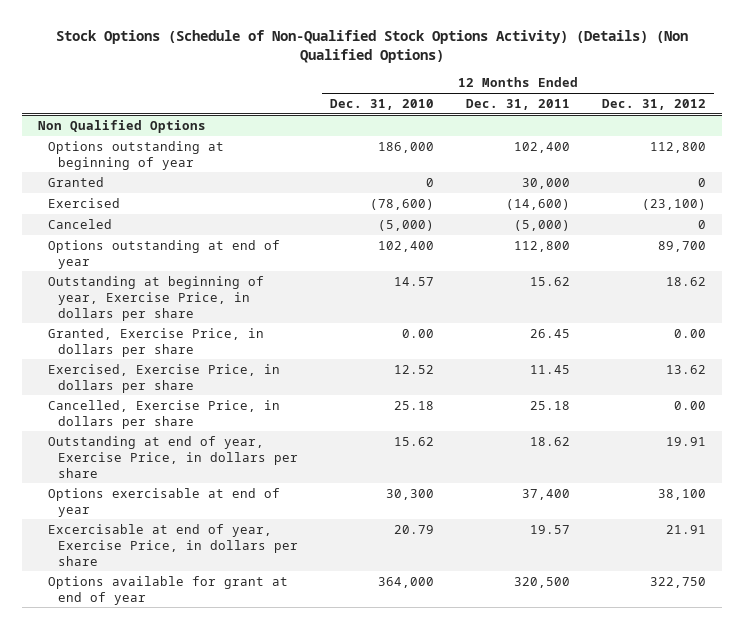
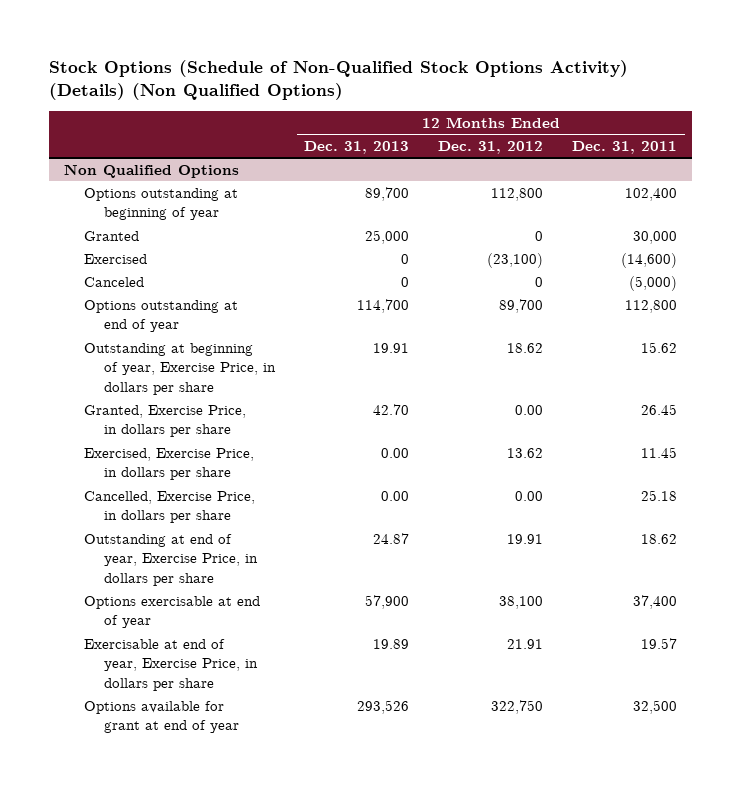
[329,98,434,110] Dec. 31, 2010 -> none
none -> [304,140,410,154] Dec. 31, 2013
[48,523,298,566] Excercisable at end of year, Exercise Price, in dollars per share -> [84,638,259,691] Exercisable at end of year, Exercise Price, in dollars per share
[513,576,570,588] 320,500 -> [633,699,678,714] 32,500

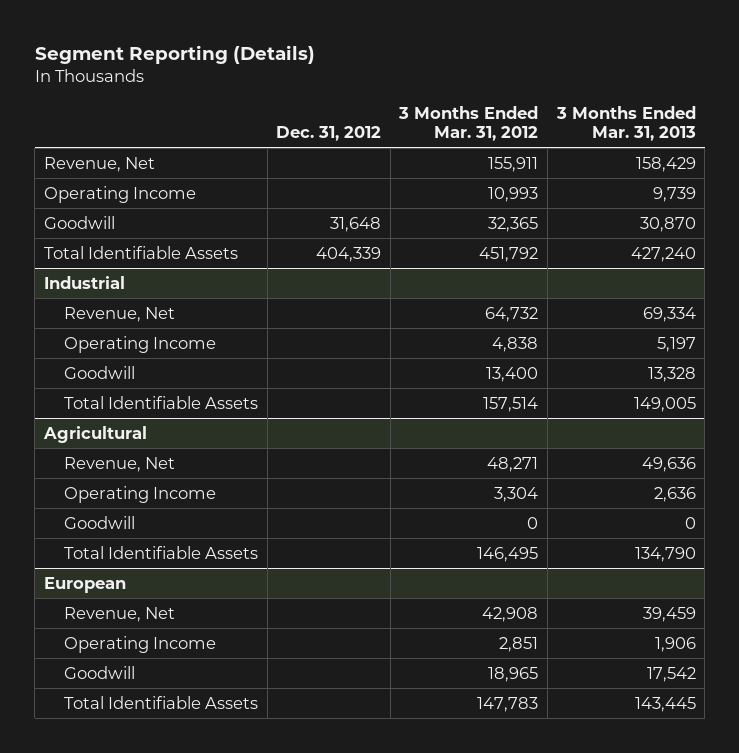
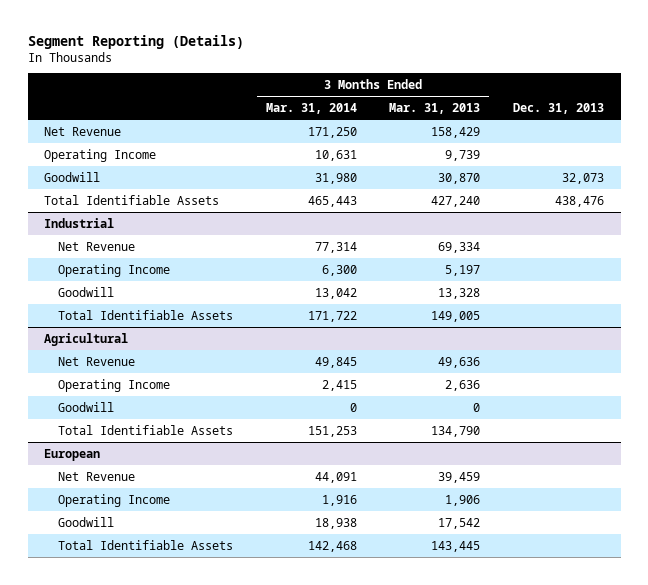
[276,125,382,141] Dec. 31, 2012 -> none
[398,105,539,141] 3 Months Ended Mar. 31, 2012 -> none
none -> [265,102,357,114] Mar. 31, 2014
none -> [513,102,605,114] Dec. 31, 2013
[43,156,155,172] Revenue, Net -> [44,126,122,136] Net Revenue
[63,306,175,322] Revenue, Net -> [57,241,135,251] Net Revenue
[63,456,175,472] Revenue, Net -> [57,356,135,366] Net Revenue
[63,606,175,622] Revenue, Net -> [57,471,135,481] Net Revenue

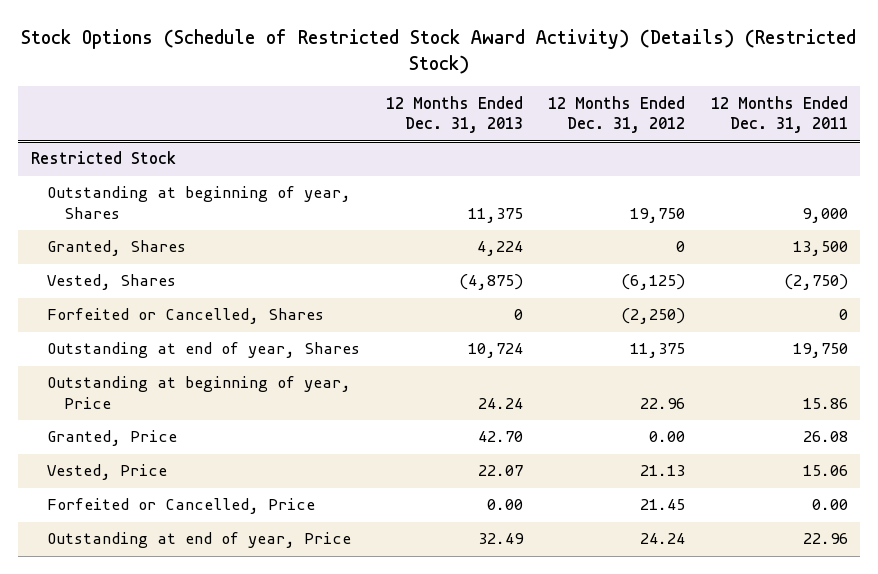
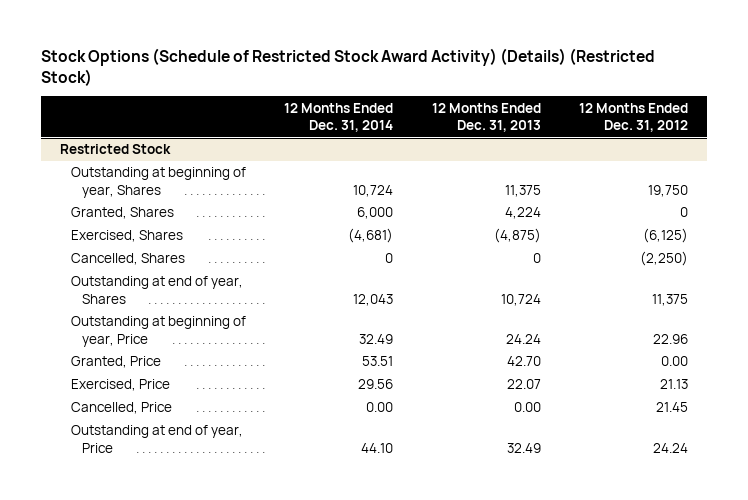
[710,95,848,134] 12 Months Ended Dec. 31, 2011 -> none
none -> [284,102,394,133] 12 Months Ended Dec. 31, 2014
[47,274,177,291] Vested, Shares -> [71,230,184,243] Exercised, Shares
[47,308,325,325] Forfeited or Cancelled, Shares -> [71,253,186,266] Cancelled, Shares
[47,464,168,481] Vested, Price -> [71,379,171,392] Exercised, Price
[47,498,316,515] Forfeited or Cancelled, Price -> [71,402,173,415] Cancelled, Price

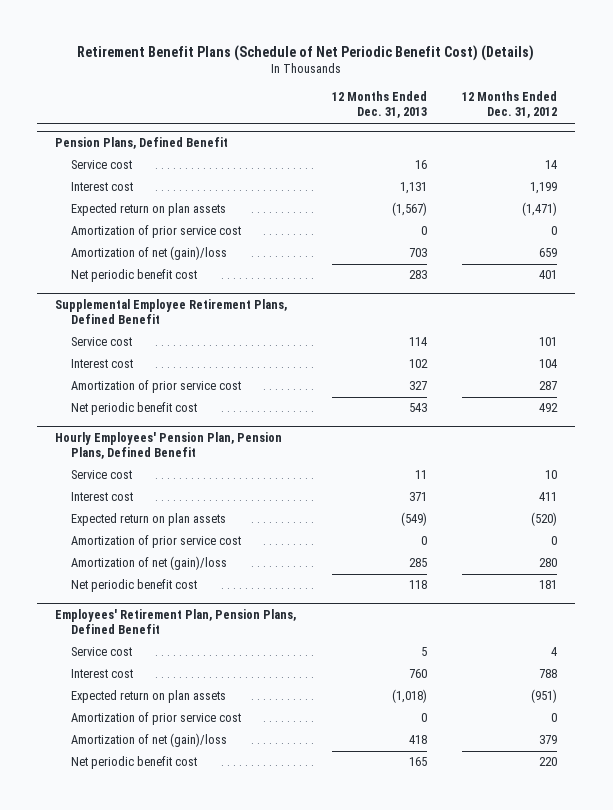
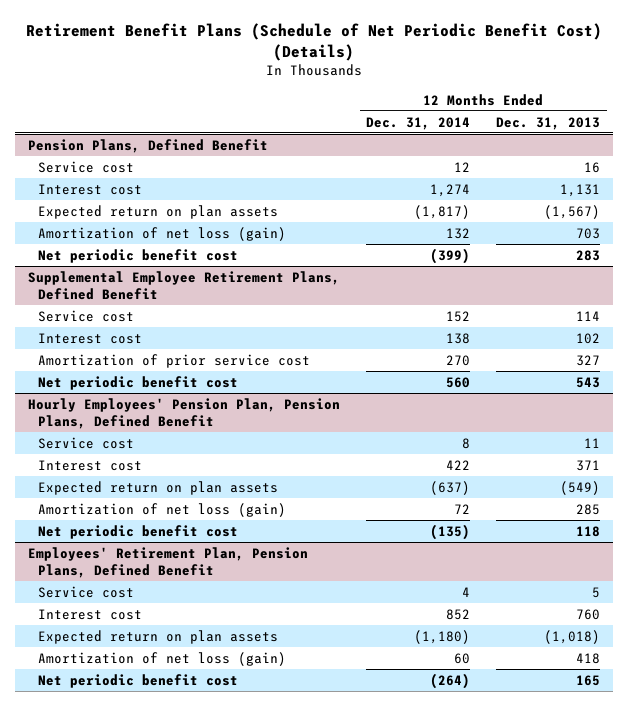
[462,91,558,119] 12 Months Ended Dec. 31, 2012 -> none
none -> [366,116,471,130] Dec. 31, 2014
[71,225,242,239] Amortization of prior service cost -> none
[71,246,228,261] Amortization of net (gain)/loss -> [37,226,286,241] Amortization of net loss (gain)
[71,535,242,549] Amortization of prior service cost -> none
[71,556,228,571] Amortization of net (gain)/loss -> [37,502,286,517] Amortization of net loss (gain)
[71,712,242,726] Amortization of prior service cost -> none
[71,733,228,748] Amortization of net (gain)/loss -> [37,651,286,666] Amortization of net loss (gain)

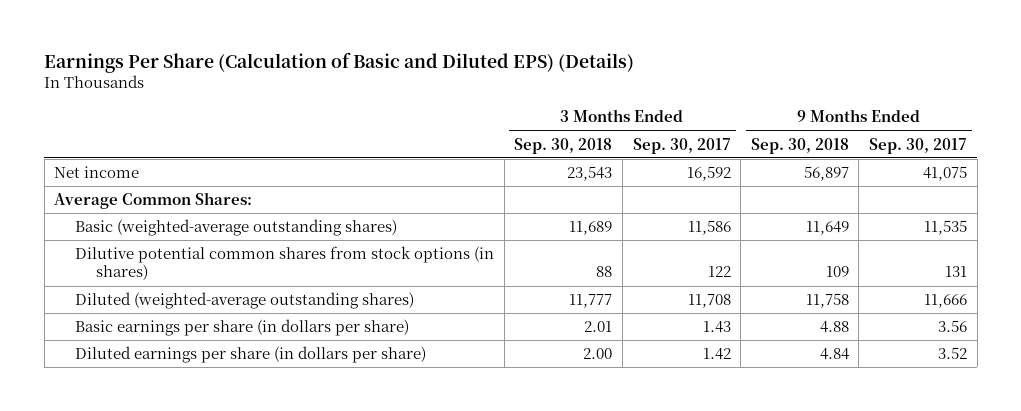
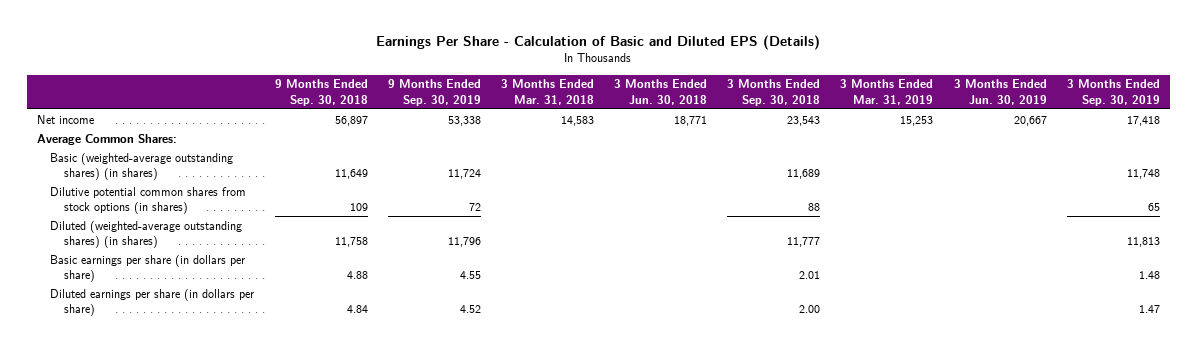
[44,51,635,73] Earnings Per Share (Calculation of Basic and Diluted EPS) (Details) -> [376,34,821,50] Earnings Per Share - Calculation of Basic and Diluted EPS (Details)
[632,137,731,154] Sep. 30, 2017 -> none
[868,137,967,154] Sep. 30, 2017 -> none
none -> [387,79,481,106] 9 Months Ended Sep. 30, 2019
none -> [500,79,594,105] 3 Months Ended Mar. 31, 2018
none -> [614,79,708,105] 3 Months Ended Jun. 30, 2018
none -> [840,79,934,105] 3 Months Ended Mar. 31, 2019
none -> [953,79,1047,105] 3 Months Ended Jun. 30, 2019
none -> [1066,79,1160,106] 3 Months Ended Sep. 30, 2019
[75,219,398,237] Basic (weighted-average outstanding shares) -> [50,152,234,181] Basic (weighted-average outstanding shares) (in shares)
[75,292,415,310] Diluted (weighted-average outstanding shares) -> [50,220,243,249] Diluted (weighted-average outstanding shares) (in shares)

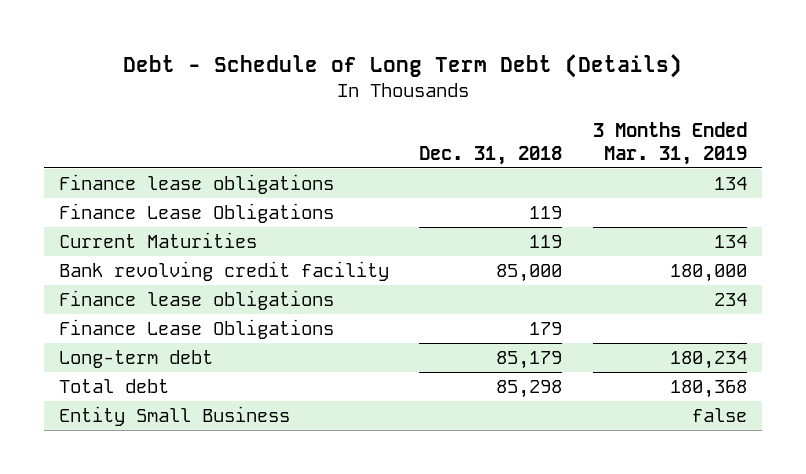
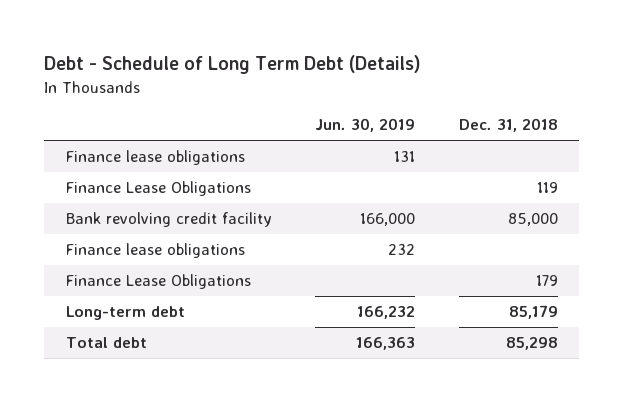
[592,121,747,165] 3 Months Ended Mar. 31, 2019 -> none
none -> [315,118,416,133] Jun. 30, 2019
[59,231,258,248] Current Maturities -> none
[59,405,291,426] Entity Small Business -> none

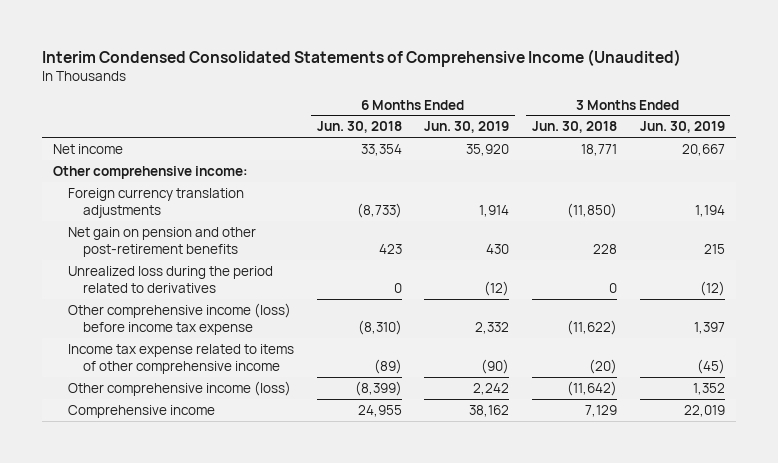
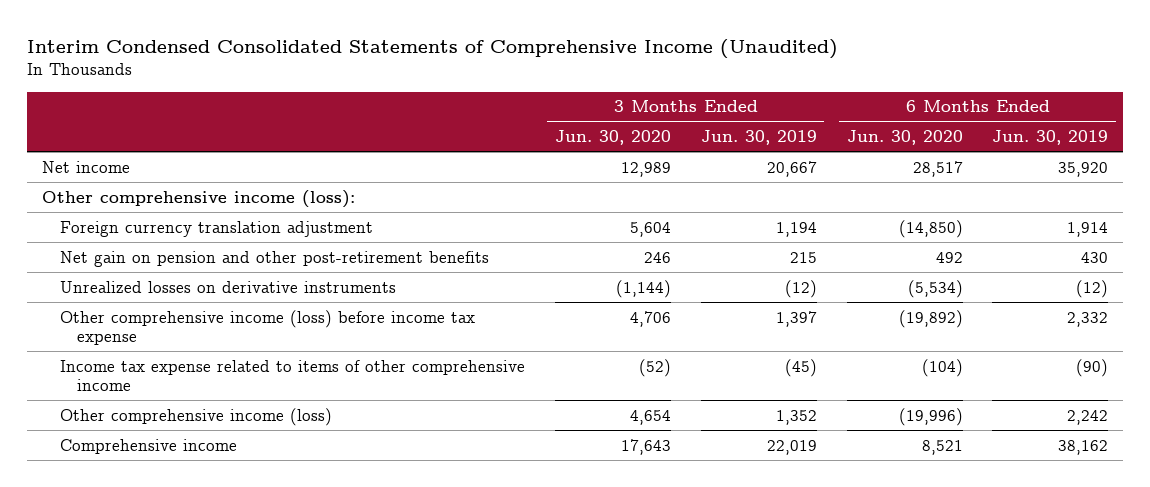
[316,121,402,134] Jun. 30, 2018 -> none
[531,121,617,134] Jun. 30, 2018 -> none
none -> [554,129,671,145] Jun. 30, 2020
none -> [846,129,963,145] Jun. 30, 2020
[53,165,249,179] Other comprehensive income: -> [41,189,355,208] Other comprehensive income (loss):
[68,187,245,218] Foreign currency translation adjustments -> [59,220,373,237] Foreign currency translation adjustment
[68,265,274,293] Unrealized loss during the period related to derivatives -> [59,280,396,293] Unrealized losses on derivative instruments

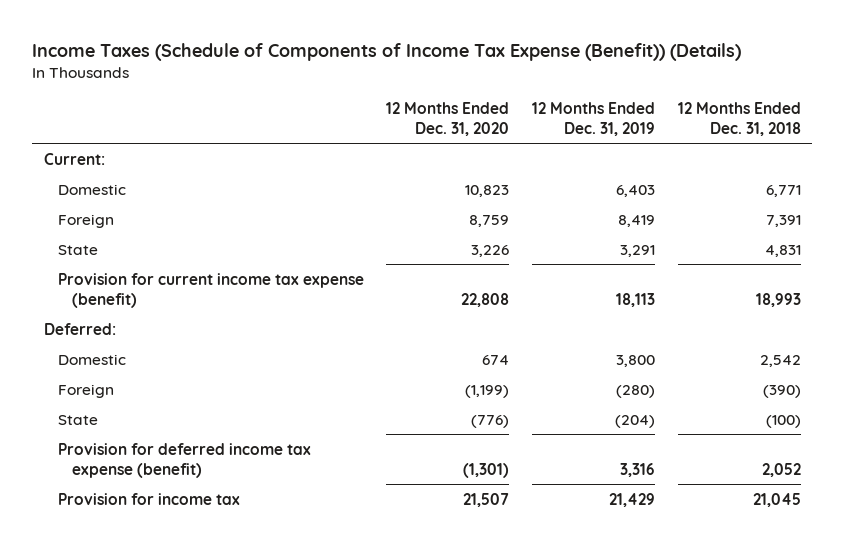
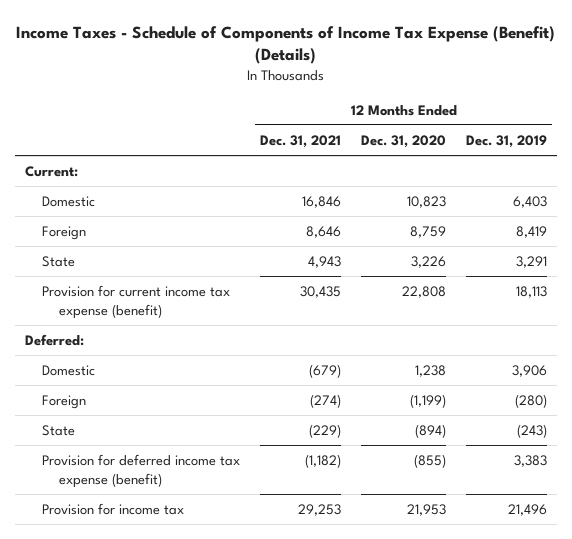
[32,42,742,61] Income Taxes (Schedule of Components of Income Tax Expense (Benefit)) (Details) -> [16,25,556,65] Income Taxes - Schedule of Components of Income Tax Expense (Benefit) (Details)
[677,101,801,136] 12 Months Ended Dec. 31, 2018 -> none
none -> [260,134,342,148] Dec. 31, 2021
[482,354,510,365] 674 -> [415,364,447,377] 1,238
[616,354,656,367] 3,800 -> [512,364,548,377] 3,906
[471,414,510,428] (776) -> [415,423,447,438] (894)
[615,414,656,428] (204) -> [517,423,548,438] (243)
[463,462,510,478] (1,301) -> [414,453,447,468] (855)
[620,462,656,477] 3,316 -> [514,454,548,467] 3,383
[463,492,510,507] 21,507 -> [407,503,447,516] 21,953
[609,492,656,507] 21,429 -> [508,503,548,516] 21,496

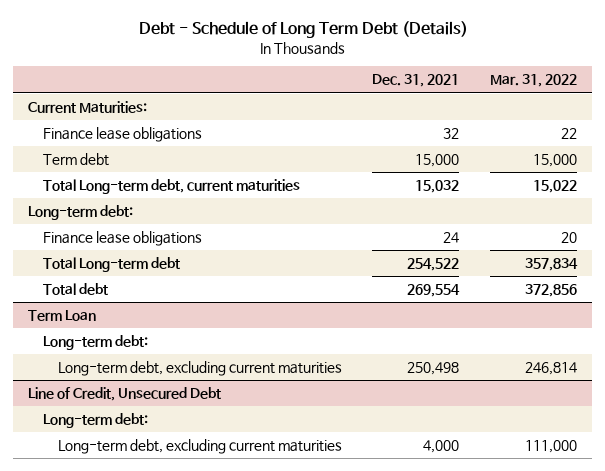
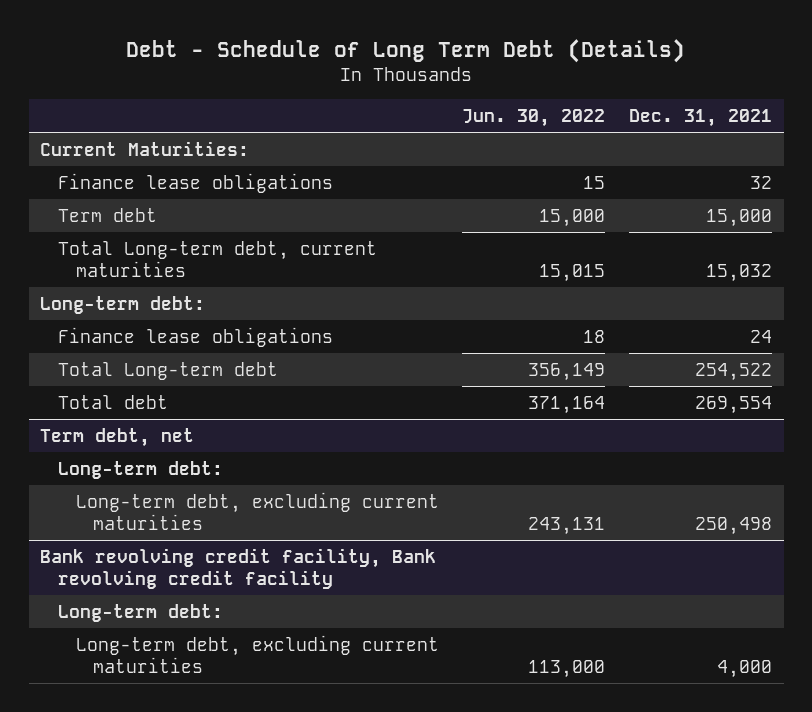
[489,74,577,88] Mar. 31, 2022 -> none
none -> [462,108,606,127] Jun. 30, 2022
[28,310,97,322] Term Loan -> [40,427,195,447] Term debt, net
[28,387,222,402] Line of Credit, Unsecured Debt -> none
none -> [40,547,437,589] Bank revolving credit facility, Bank revolving credit facility

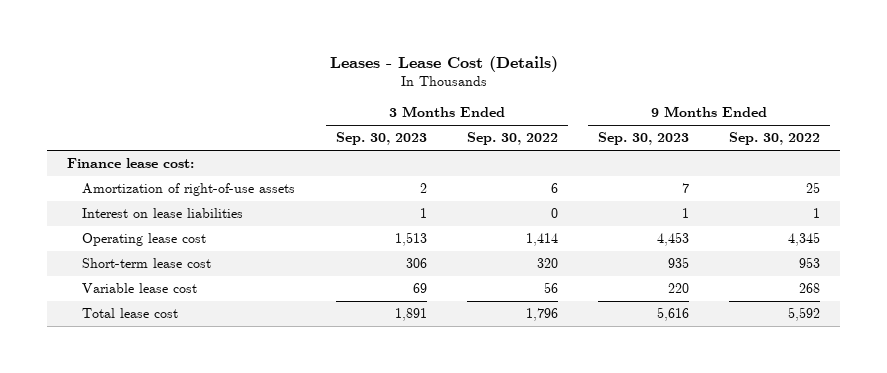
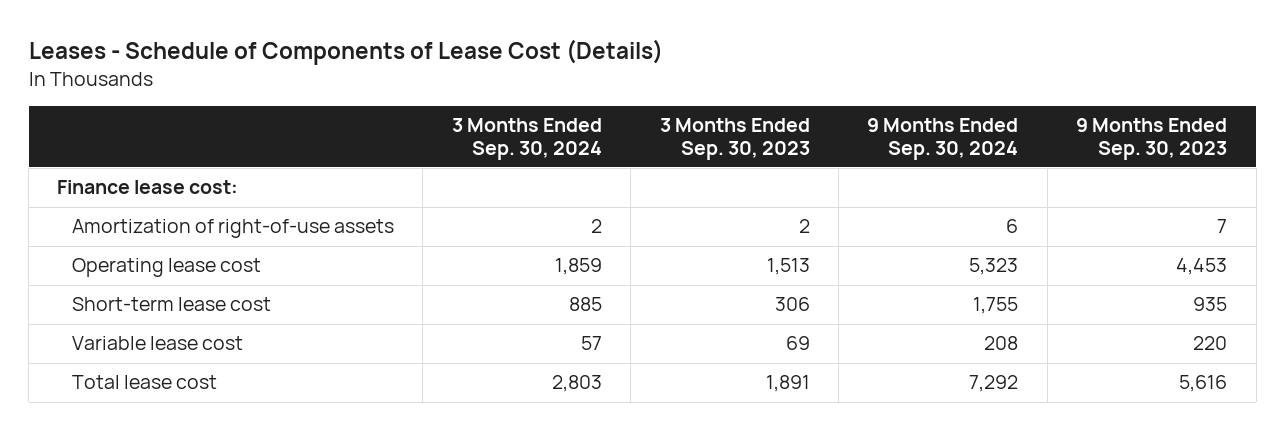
[329,56,558,73] Leases - Lease Cost (Details) -> [28,39,663,66] Leases - Schedule of Components of Lease Cost (Details)
[466,132,558,146] Sep. 30, 2022 -> none
[729,132,821,146] Sep. 30, 2022 -> none
none -> [451,117,602,160] 3 Months Ended Sep. 30, 2024
none -> [867,117,1019,160] 9 Months Ended Sep. 30, 2024
[82,208,244,219] Interest on lease liabilities -> none

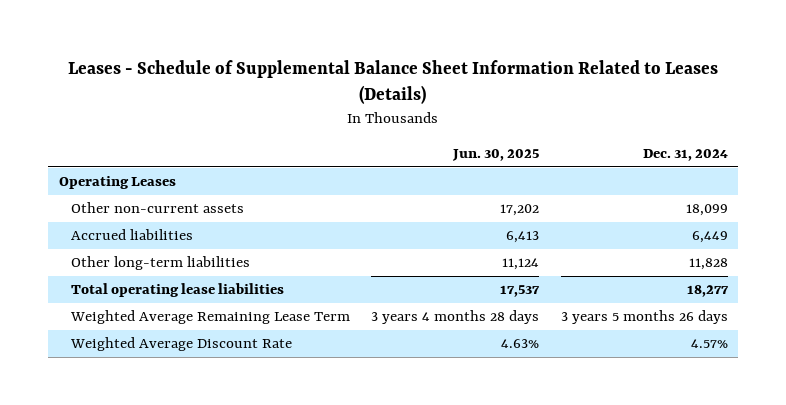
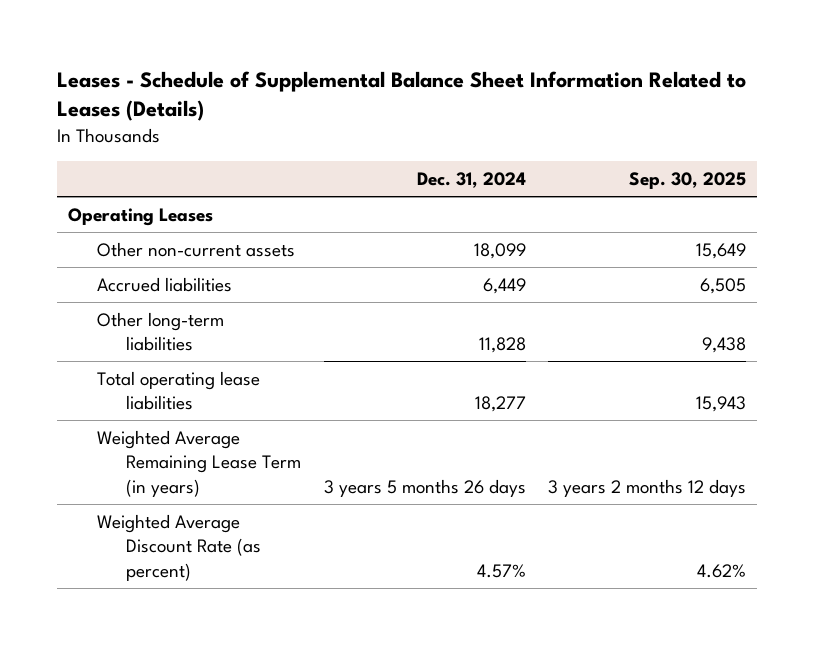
[452,148,540,161] Jun. 30, 2025 -> none
none -> [629,172,747,190] Sep. 30, 2025
[69,310,350,325] Weighted Average Remaining Lease Term -> [97,429,302,498] Weighted Average Remaining Lease Term (in years)
[69,337,292,352] Weighted Average Discount Rate -> [97,513,262,582] Weighted Average Discount Rate (as percent)

